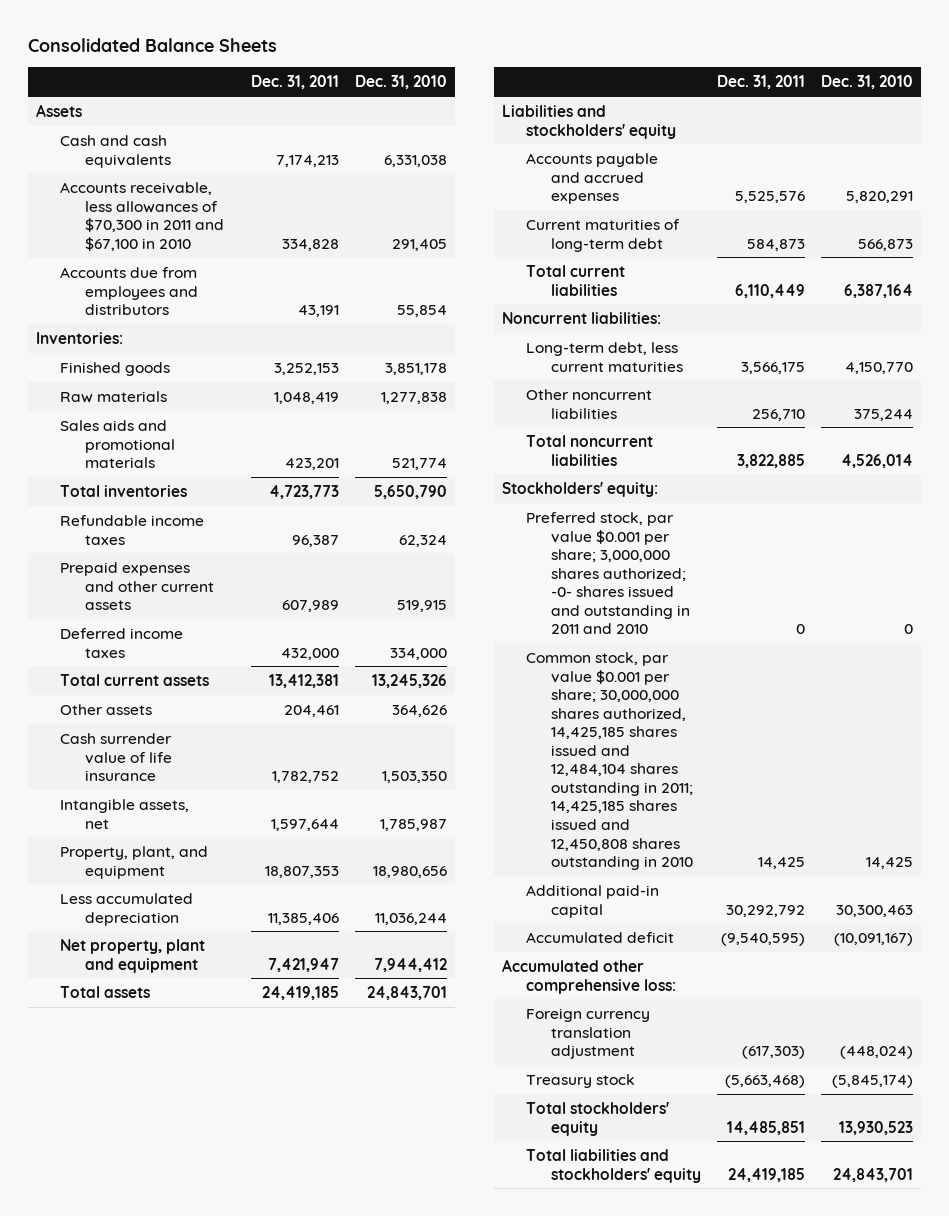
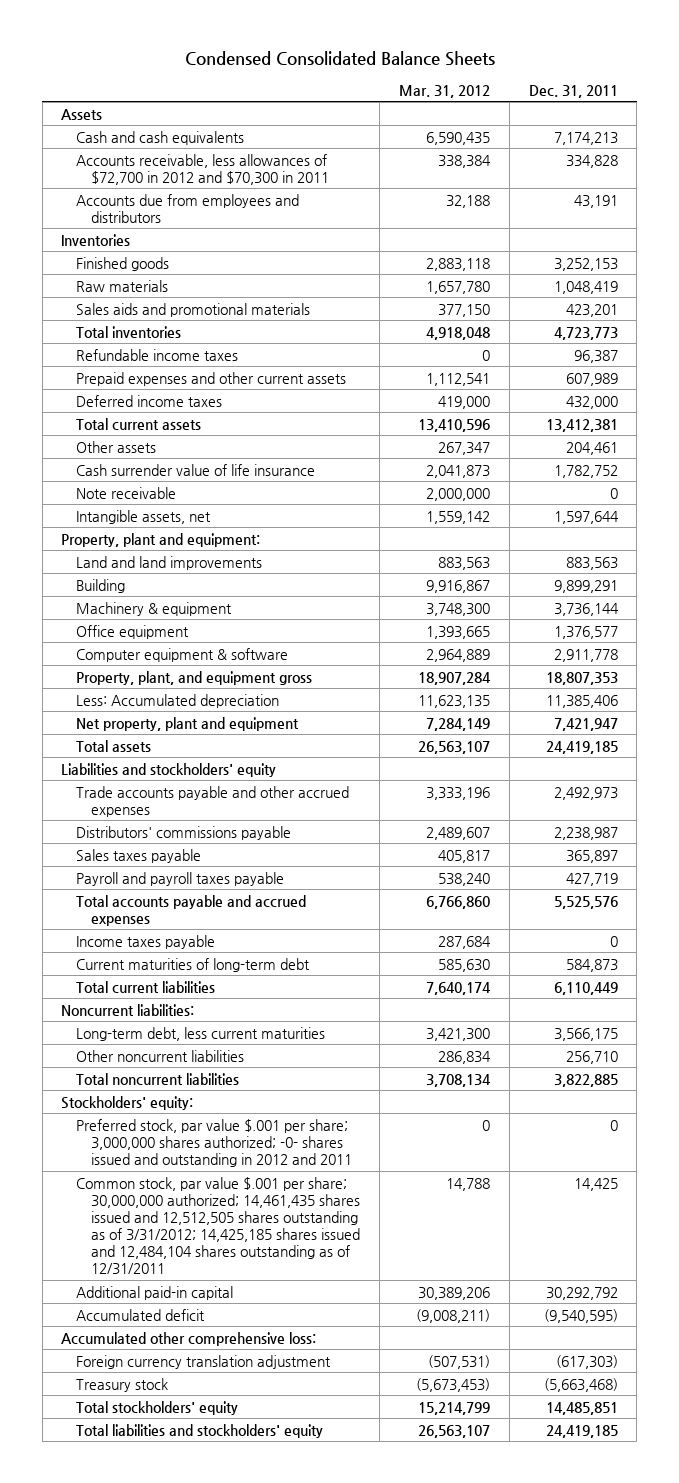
[27,37,277,52] Consolidated Balance Sheets -> [184,51,495,67] Condensed Consolidated Balance Sheets
[354,75,447,90] Dec. 31, 2010 -> none
none -> [398,84,490,98] Mar. 31, 2012
[60,181,224,251] Accounts receivable, less allowances of $70,300 in 2011 and $67,100 in 2010 -> [76,153,330,185] Accounts receivable, less allowances of $72,700 in 2012 and $70,300 in 2011
[35,331,123,344] Inventories: -> [61,233,131,246] Inventories
none -> [76,486,177,499] Note receivable
none -> [61,532,261,547] Property, plant and equipment:
none -> [76,555,263,570] Land and land improvements
none -> [76,578,126,593] Building
none -> [76,601,233,616] Machinery & equipment
none -> [76,624,190,639] Office equipment
none -> [76,647,289,662] Computer equipment & software
[60,845,209,879] Property, plant, and equipment -> [76,670,313,685] Property, plant, and equipment gross
[60,892,194,926] Less accumulated depreciation -> [76,693,280,708] Less: Accumulated depreciation
none -> [76,785,350,817] Trade accounts payable and other accrued expenses
none -> [76,825,292,840] Distributors' commissions payable
none -> [76,848,202,863] Sales taxes payable
none -> [76,871,285,886] Payroll and payroll taxes payable
[526,152,659,205] Accounts payable and accrued expenses -> [76,894,307,926] Total accounts payable and accrued expenses
none -> [76,934,216,949] Income taxes payable
[526,511,690,635] Preferred stock, par value $0.001 per share; 3,000,000 shares authorized; -0- shares issued and outstanding in 2011 and 2010 -> [76,1118,353,1167] Preferred stock, par value $.001 per share; 3,000,000 shares authorized; -0- shares issued and outstanding in 2012 and 2011
[526,651,693,871] Common stock, par value $0.001 per share; 30,000,000 shares authorized, 14,425,185 shares issued and 12,484,104 shares outstanding in 2011; 14,425,185 shares issued and 12,450,808 shares outstanding in 2010 -> [76,1176,361,1276] Common stock, par value $.001 per share; 30,000,000 authorized; 14,461,435 shares issued and 12,512,505 shares outstanding as of 3/31/2012; 14,425,185 shares issued and 12,484,104 shares outstanding as of 12/31/2011

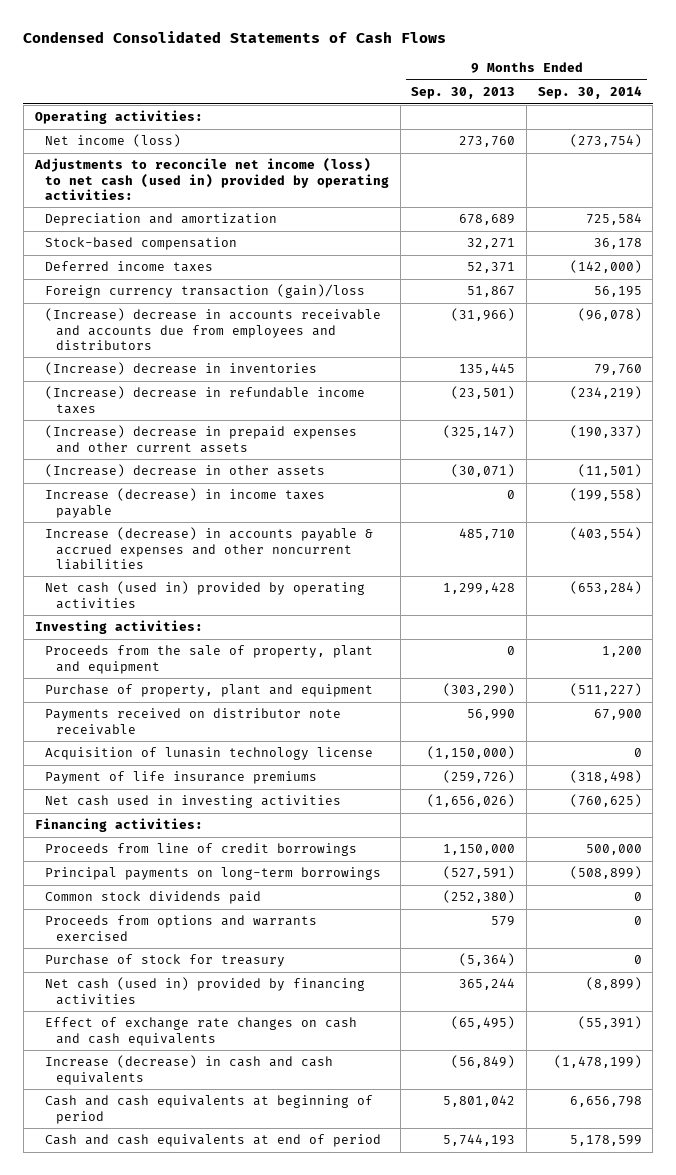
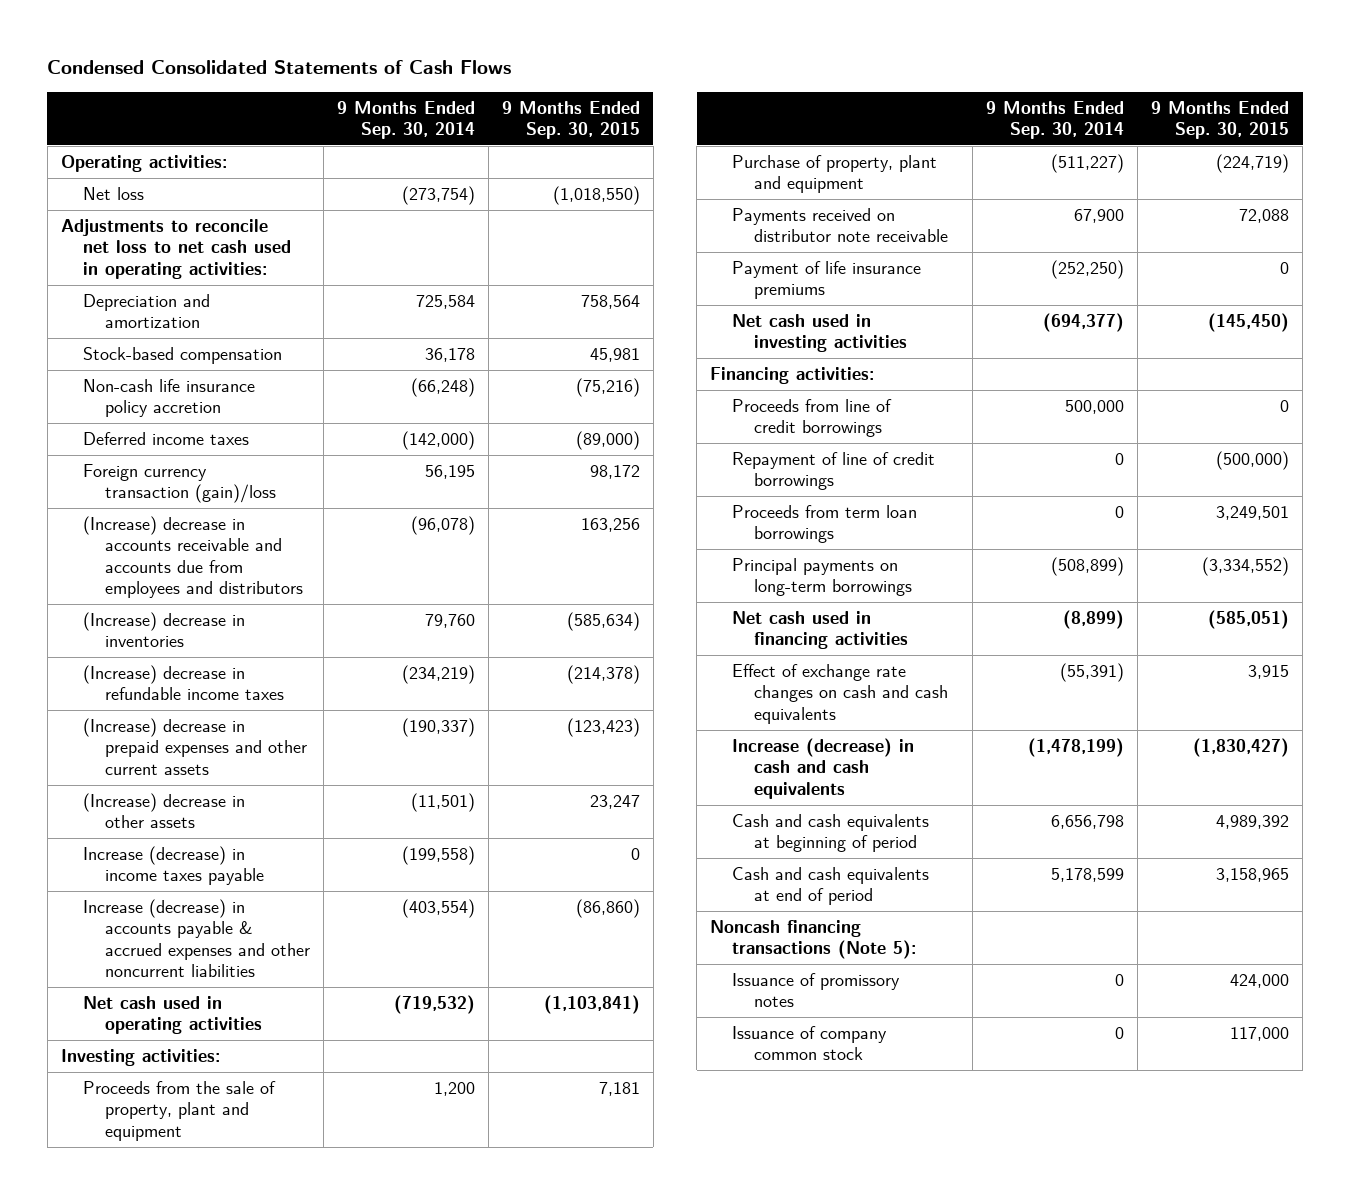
[411,87,516,100] Sep. 30, 2013 -> none
none -> [501,100,640,140] 9 Months Ended Sep. 30, 2015
[45,134,182,148] Net income (loss) -> [82,186,144,200] Net loss
[33,158,390,200] Adjustments to reconcile net income (loss) to net cash (used in) provided by operating activities: -> [60,218,291,279] Adjustments to reconcile net loss to net cash used in operating activities:
none -> [82,378,255,418] Non-cash life insurance policy accretion
[45,581,366,609] Net cash (used in) provided by operating activities -> [82,995,262,1035] Net cash used in operating activities
[569,581,642,595] (653,284) -> [393,994,475,1014] (719,532)
[45,747,374,761] Acquisition of lunasin technology license -> none
[569,770,642,784] (318,498) -> [1051,259,1125,279] (252,250)
[569,794,642,808] (760,625) -> [1043,312,1125,332] (694,377)
none -> [732,451,936,491] Repayment of line of credit borrowings
none -> [732,504,918,544] Proceeds from term loan borrowings
[45,891,262,905] Common stock dividends paid -> none
[45,915,318,941] Proceeds from options and warrants exercised -> none
[45,954,286,968] Purchase of stock for treasury -> none
[45,977,366,1005] Net cash (used in) provided by financing activities -> [732,610,909,650] Net cash used in financing activities
none -> [710,919,917,960] Noncash financing transactions (Note 5):
none -> [732,972,901,1008] Issuance of promissory notes
none -> [732,1025,888,1061] Issuance of company common stock

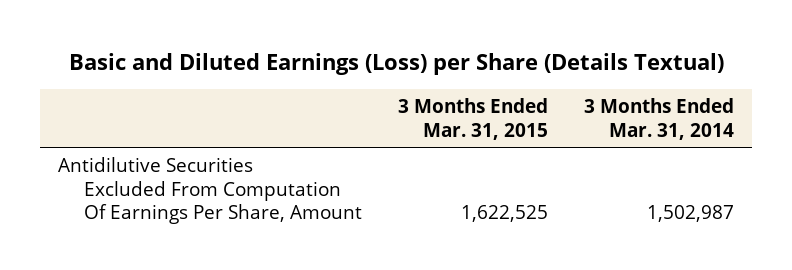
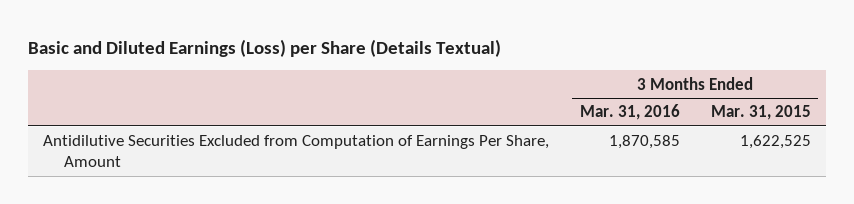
[584,98,735,140] 3 Months Ended Mar. 31, 2014 -> none
none -> [580,104,681,121] Mar. 31, 2016
[58,157,362,225] Antidilutive Securities Excluded From Computation Of Earnings Per Share, Amount -> [43,135,550,168] Antidilutive Securities Excluded from Computation of Earnings Per Share, Amount

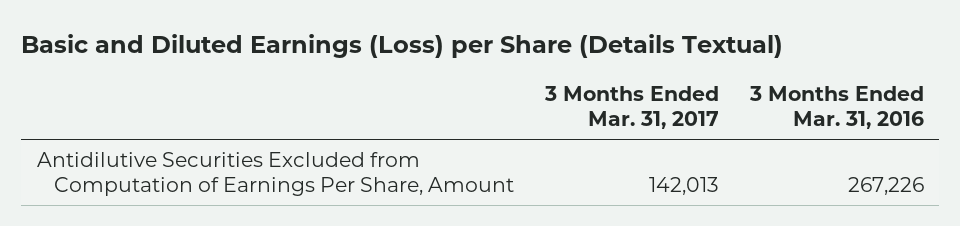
[710,105,811,121] Mar. 31, 2015 -> none
none -> [543,86,719,130] 3 Months Ended Mar. 31, 2017
[609,135,681,150] 1,870,585 -> [847,177,924,196] 267,226

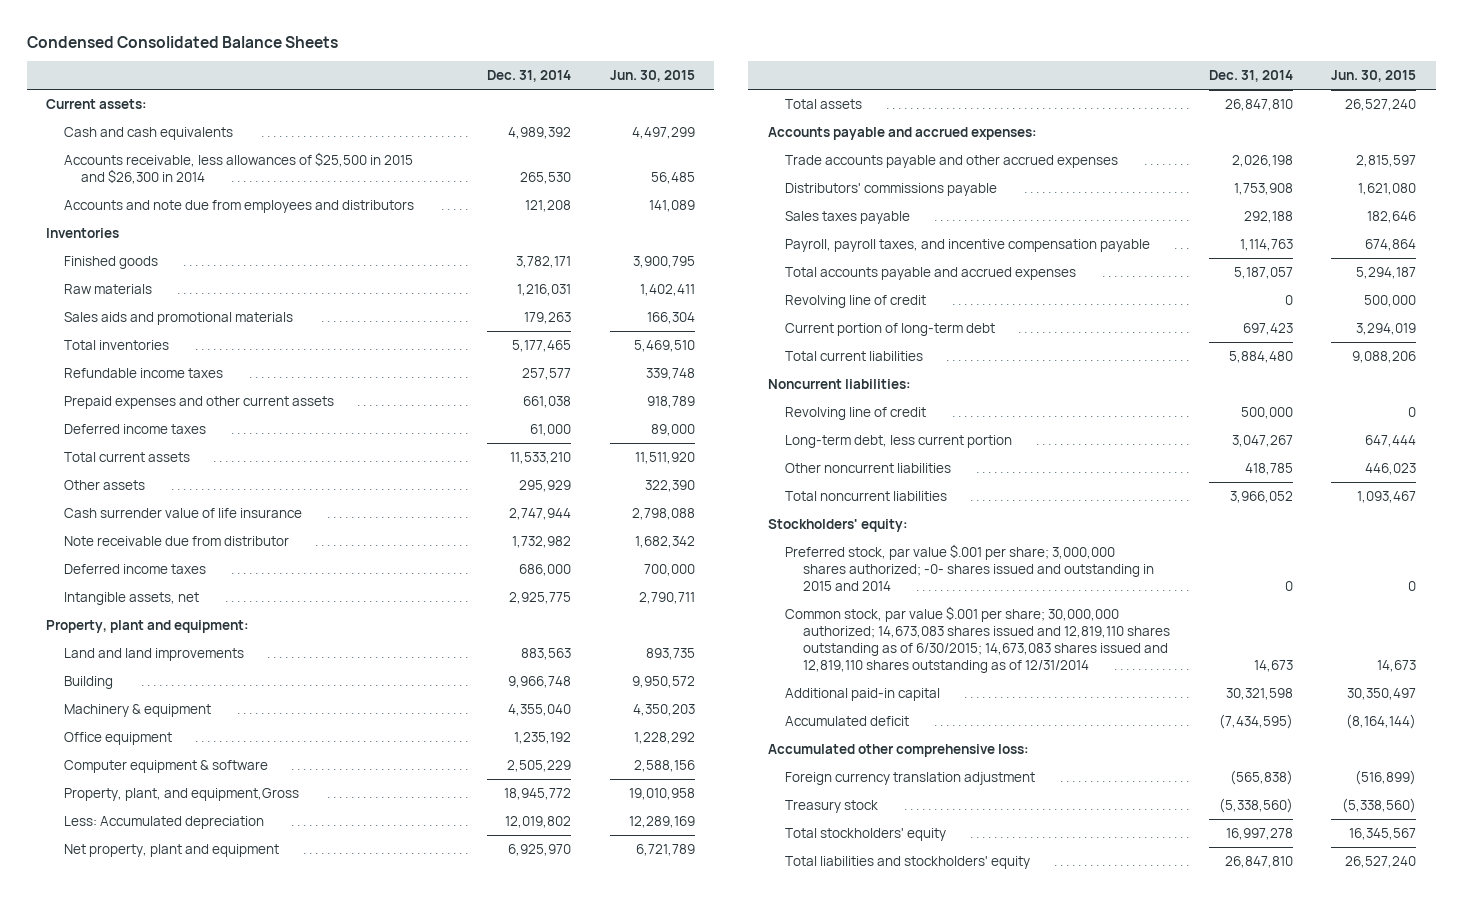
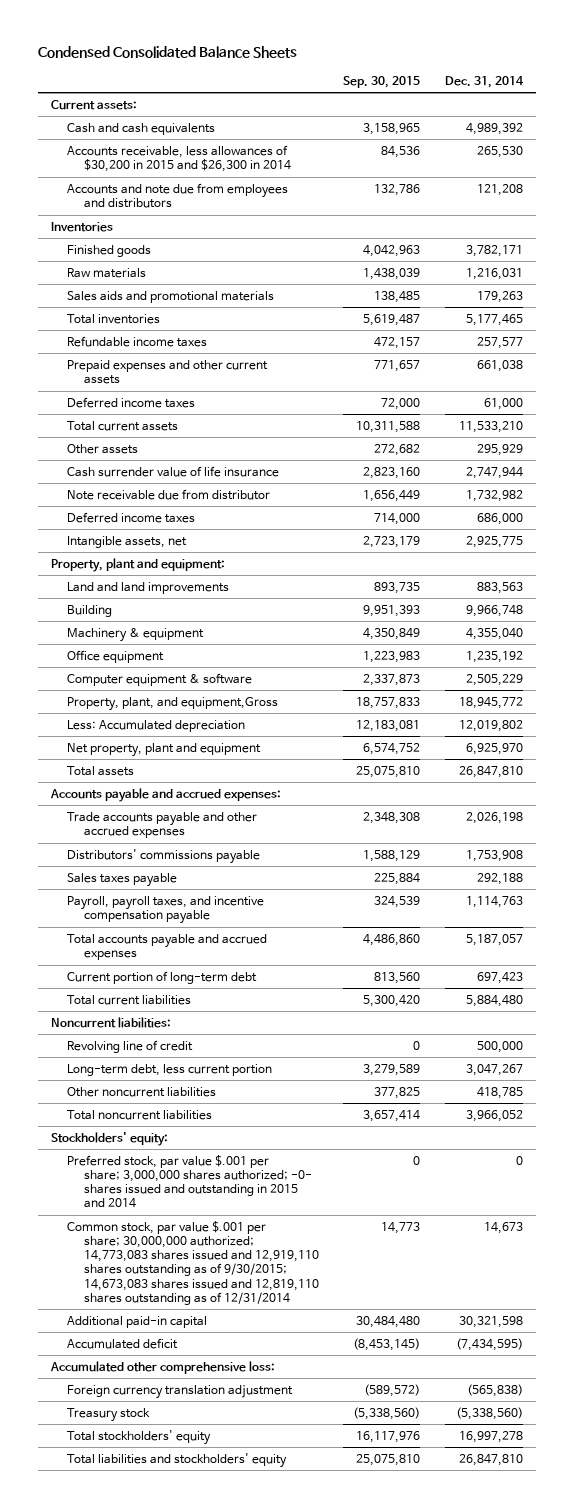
[609,70,695,83] Jun. 30, 2015 -> none
none -> [343,75,421,88] Sep. 30, 2015
[63,151,413,184] Accounts receivable, less allowances of $25,500 in 2015 and $26,300 in 2014 -> [67,145,291,173] Accounts receivable, less allowances of $30,200 in 2015 and $26,300 in 2014
[785,294,927,308] Revolving line of credit -> none
[785,605,1170,674] Common stock, par value $.001 per share; 30,000,000 authorized; 14,673,083 shares issued and 12,819,110 shares outstanding as of 6/30/2015; 14,673,083 shares issued and 12,819,110 shares outstanding as of 12/31/2014 -> [67,1221,319,1305] Common stock, par value $.001 per share; 30,000,000 authorized; 14,773,083 shares issued and 12,919,110 shares outstanding as of 9/30/2015; 14,673,083 shares issued and 12,819,110 shares outstanding as of 12/31/2014

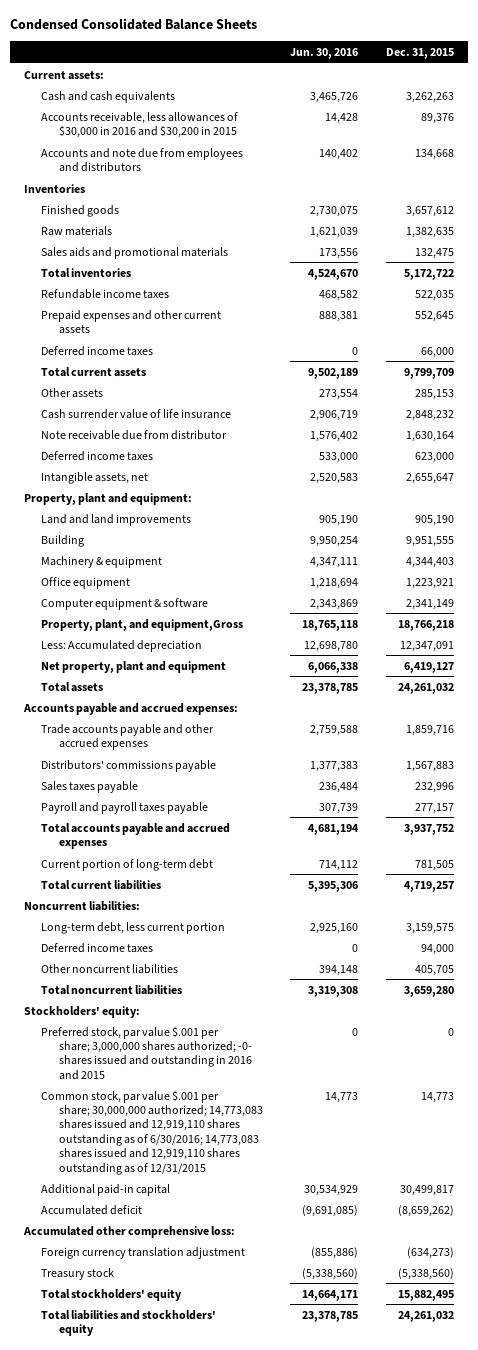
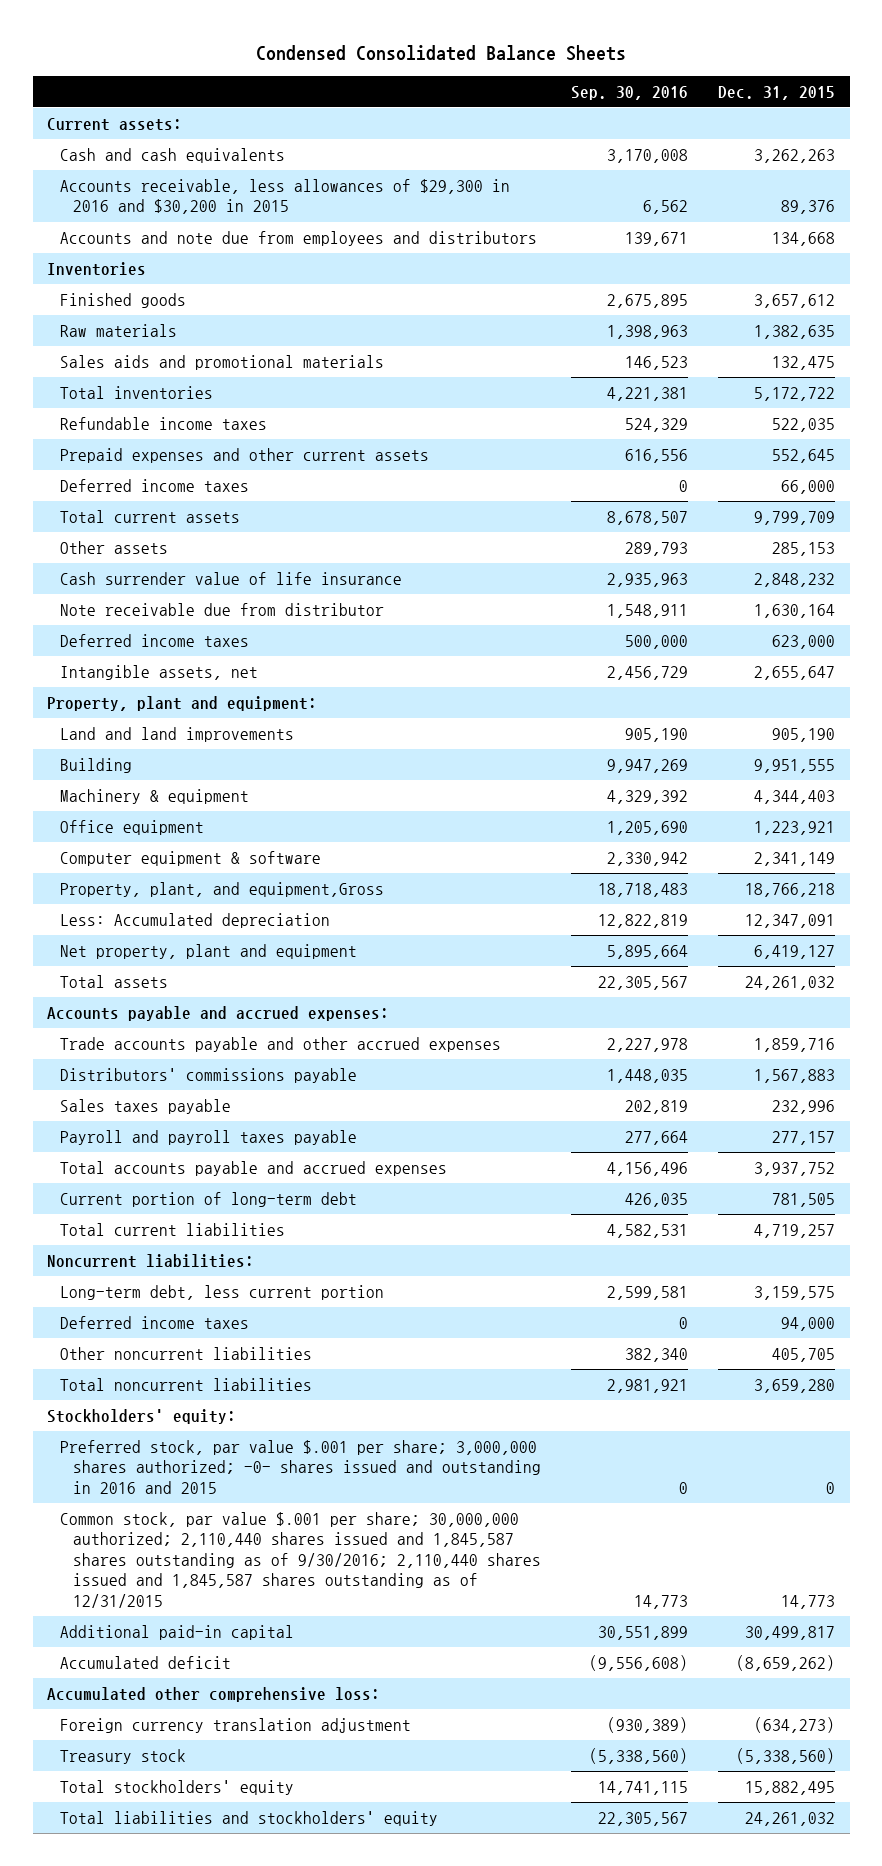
[290,47,359,59] Jun. 30, 2016 -> none
none -> [570,85,688,100] Sep. 30, 2016
[41,111,239,139] Accounts receivable, less allowances of $30,000 in 2016 and $30,200 in 2015 -> [60,178,511,215] Accounts receivable, less allowances of $29,300 in 2016 and $30,200 in 2015
[41,1090,263,1175] Common stock, par value $.001 per share; 30,000,000 authorized; 14,773,083 shares issued and 12,919,110 shares outstanding as of 6/30/2016; 14,773,083 shares issued and 12,919,110 shares outstanding as of 12/31/2015 -> [60,1511,542,1608] Common stock, par value $.001 per share; 30,000,000 authorized; 2,110,440 shares issued and 1,845,587 shares outstanding as of 9/30/2016; 2,110,440 shares issued and 1,845,587 shares outstanding as of 12/31/2015

